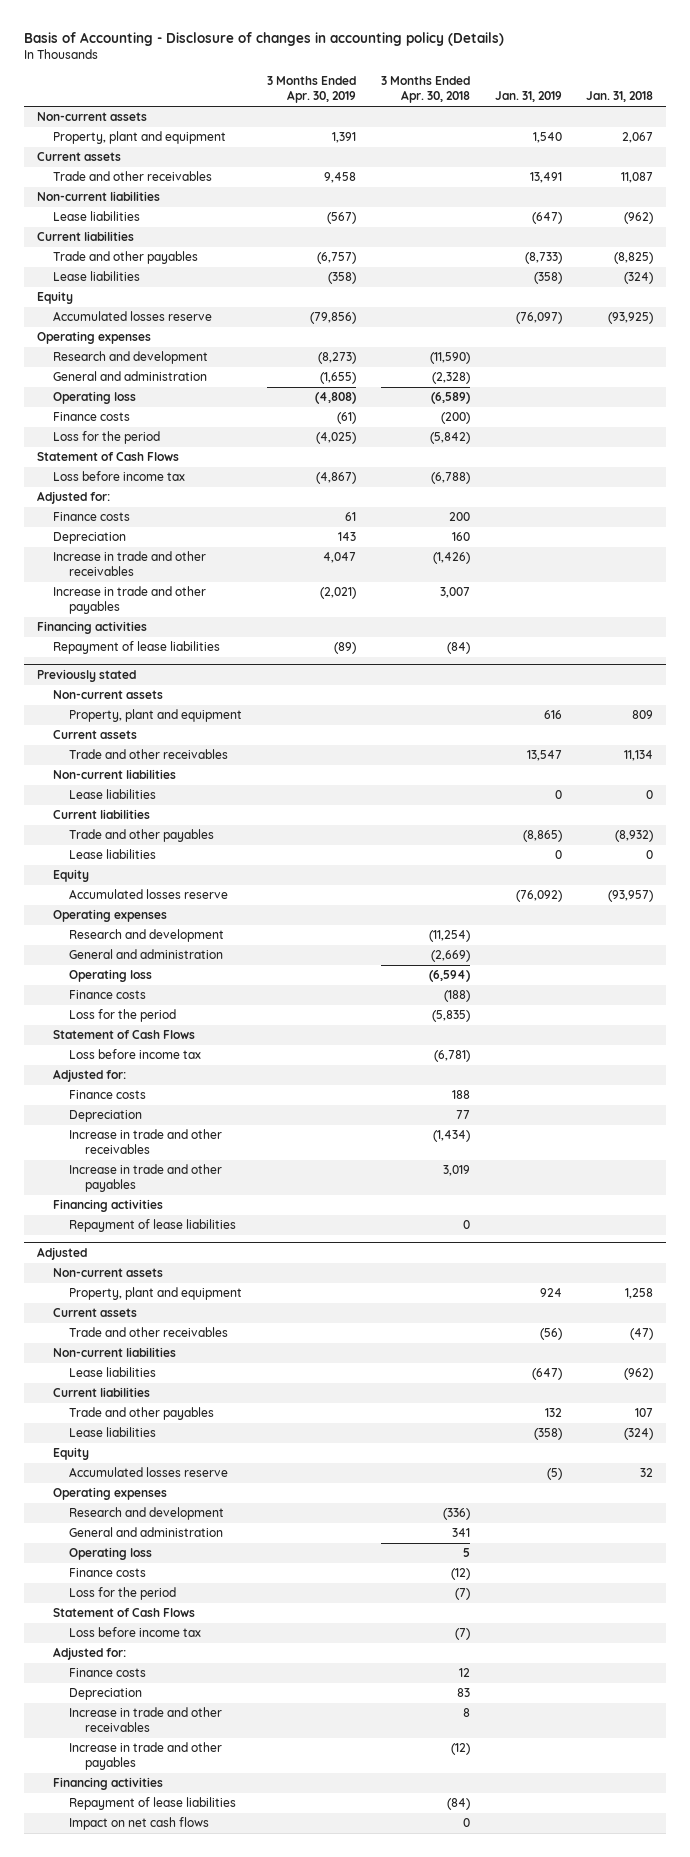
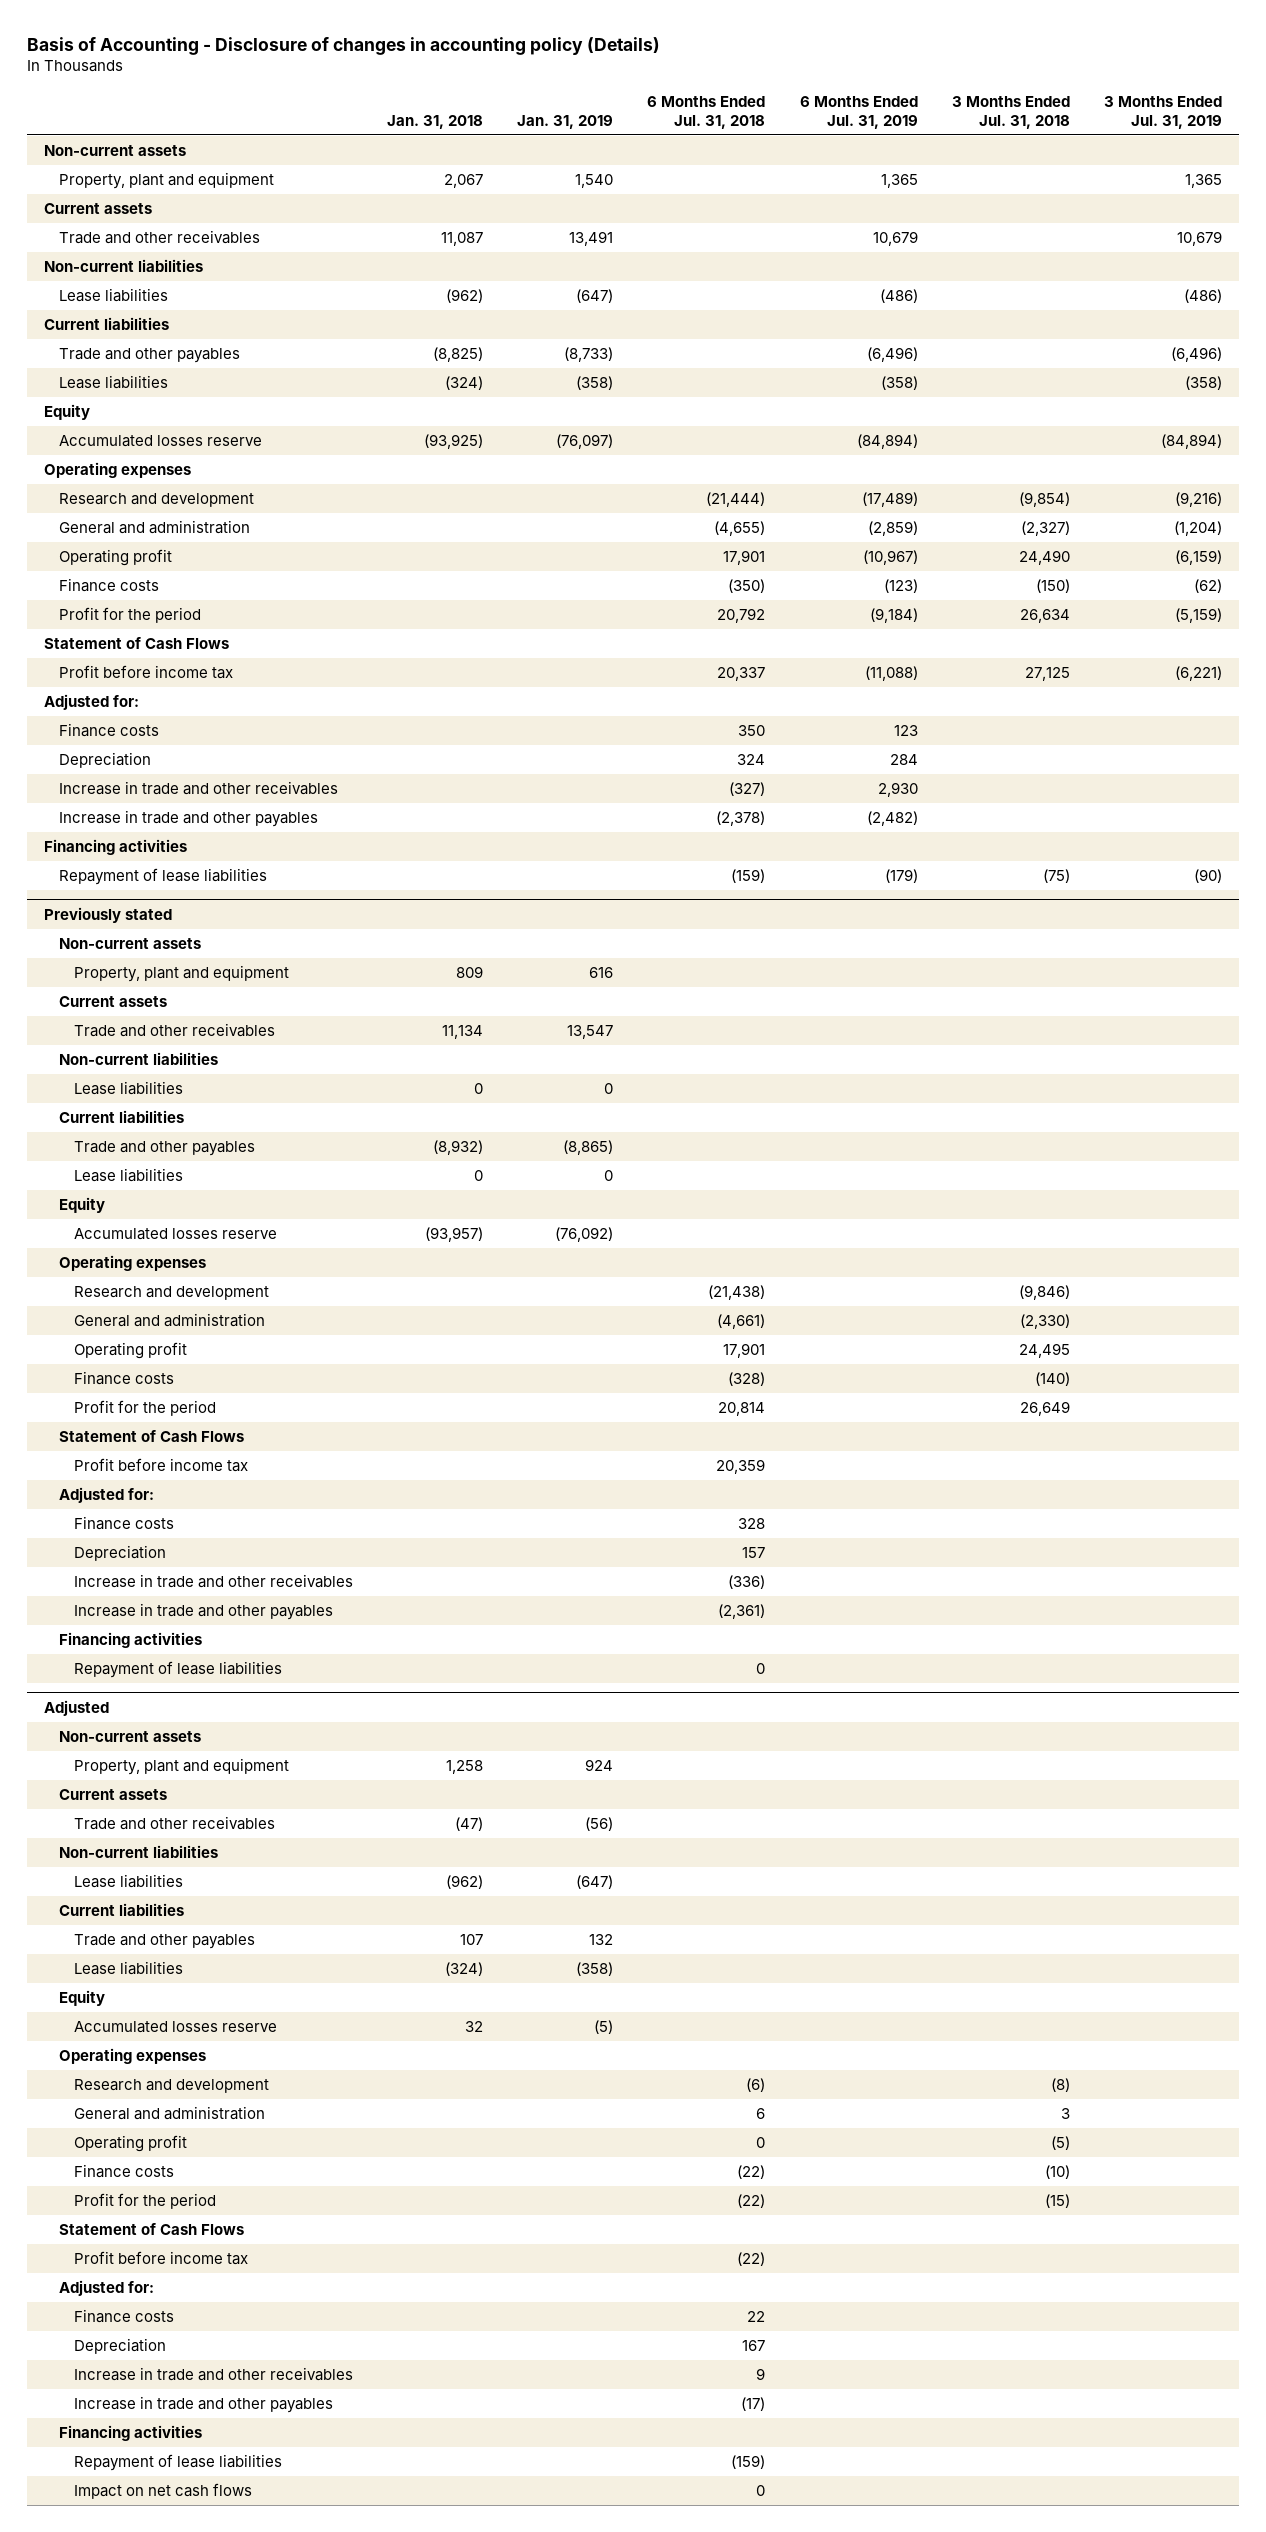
[266,76,356,104] 3 Months Ended Apr. 30, 2019 -> none
[380,76,470,104] 3 Months Ended Apr. 30, 2018 -> none
none -> [647,95,766,129] 6 Months Ended Jul. 31, 2018
none -> [799,95,918,129] 6 Months Ended Jul. 31, 2019
none -> [951,95,1070,129] 3 Months Ended Jul. 31, 2018
none -> [1103,95,1222,129] 3 Months Ended Jul. 31, 2019
[52,391,136,405] Operating loss -> [59,549,173,567] Operating profit
[52,431,160,445] Loss for the period -> [59,607,202,624] Profit for the period
[52,471,185,482] Loss before income tax -> [59,665,234,680] Profit before income tax
[69,969,153,983] Operating loss -> [74,1342,188,1360] Operating profit
[69,1009,177,1023] Loss for the period -> [74,1400,217,1417] Profit for the period
[69,1049,202,1060] Loss before income tax -> [74,1458,249,1473] Profit before income tax
[69,1547,153,1561] Operating loss -> [74,2135,188,2153] Operating profit
[69,1587,177,1601] Loss for the period -> [74,2193,217,2210] Profit for the period
[69,1627,202,1638] Loss before income tax -> [74,2251,249,2266] Profit before income tax

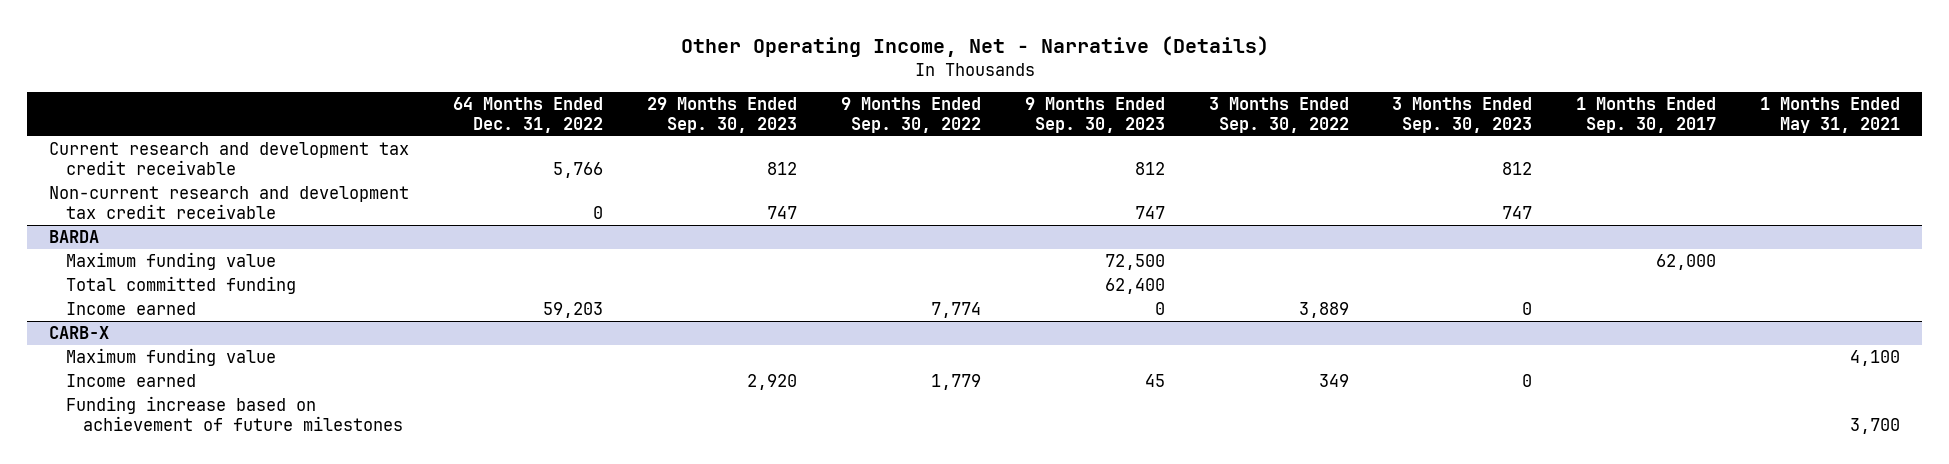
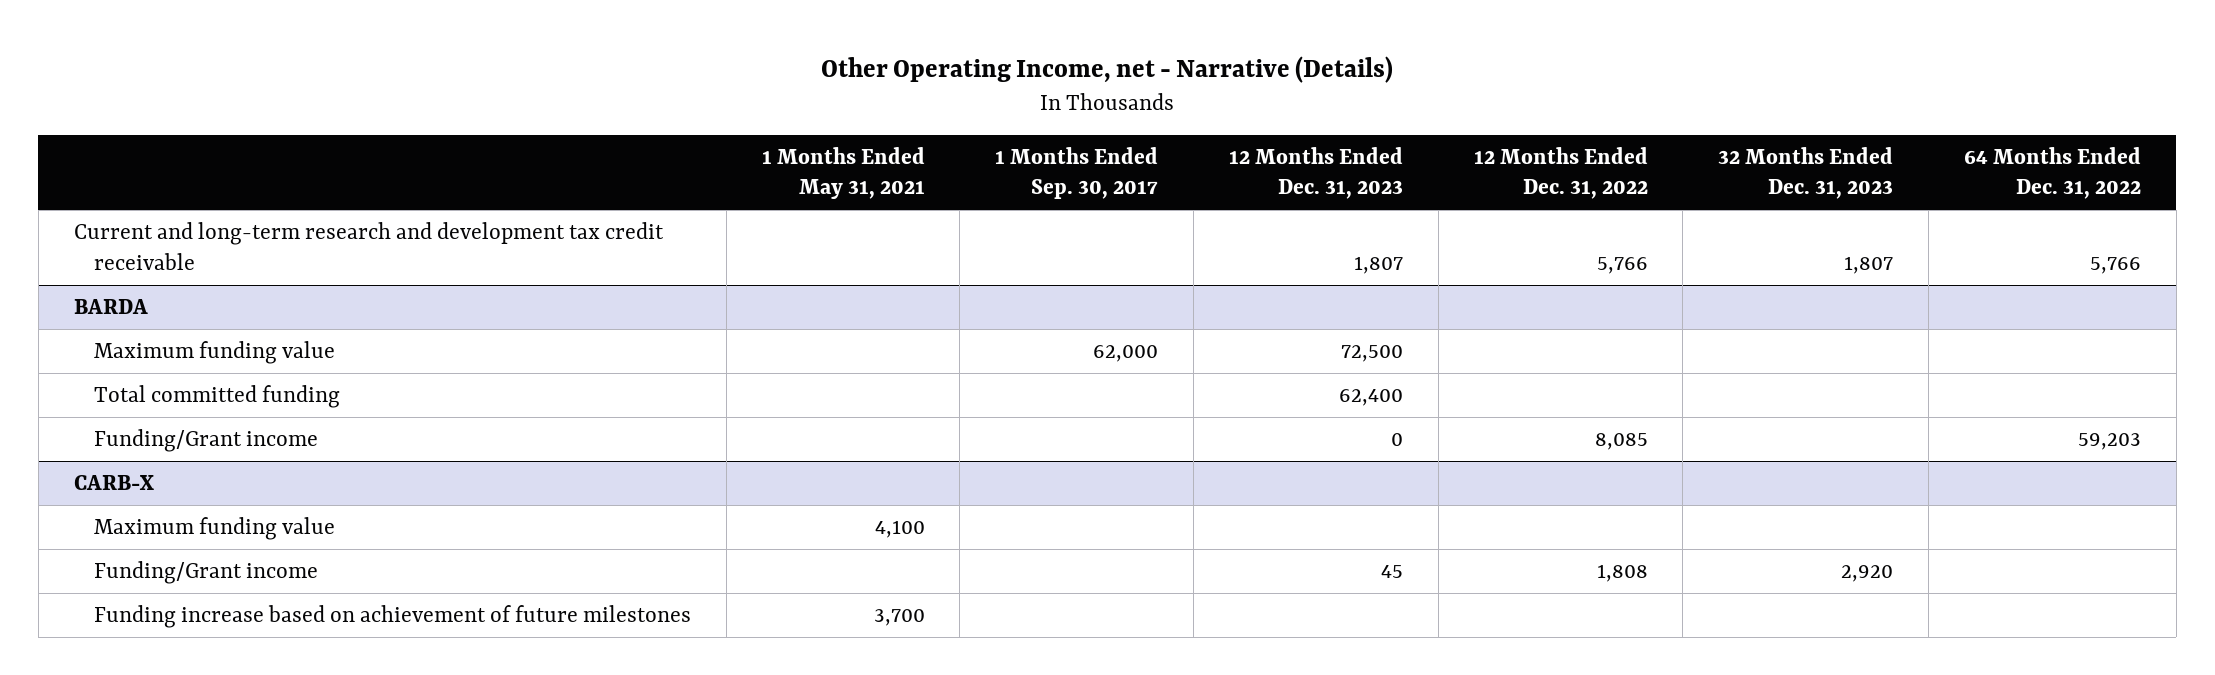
[680,35,1269,57] Other Operating Income, Net - Narrative (Details) -> [821,55,1394,83] Other Operating Income, net - Narrative (Details)
[646,97,797,134] 29 Months Ended Sep. 30, 2023 -> none
[840,97,981,134] 9 Months Ended Sep. 30, 2022 -> none
[1024,97,1165,134] 9 Months Ended Sep. 30, 2023 -> none
[1208,97,1349,134] 3 Months Ended Sep. 30, 2022 -> none
[1392,97,1533,134] 3 Months Ended Sep. 30, 2023 -> none
none -> [1228,146,1403,200] 12 Months Ended Dec. 31, 2023
none -> [1473,146,1648,200] 12 Months Ended Dec. 31, 2022
none -> [1718,146,1894,200] 32 Months Ended Dec. 31, 2023
[48,186,409,219] Non-current research and development tax credit receivable -> none
[48,142,409,175] Current research and development tax credit receivable -> [73,221,664,270] Current and long-term research and development tax credit receivable
[66,302,197,316] Income earned -> [93,428,318,452] Funding/Grant income
[66,374,197,388] Income earned -> [93,560,318,584] Funding/Grant income

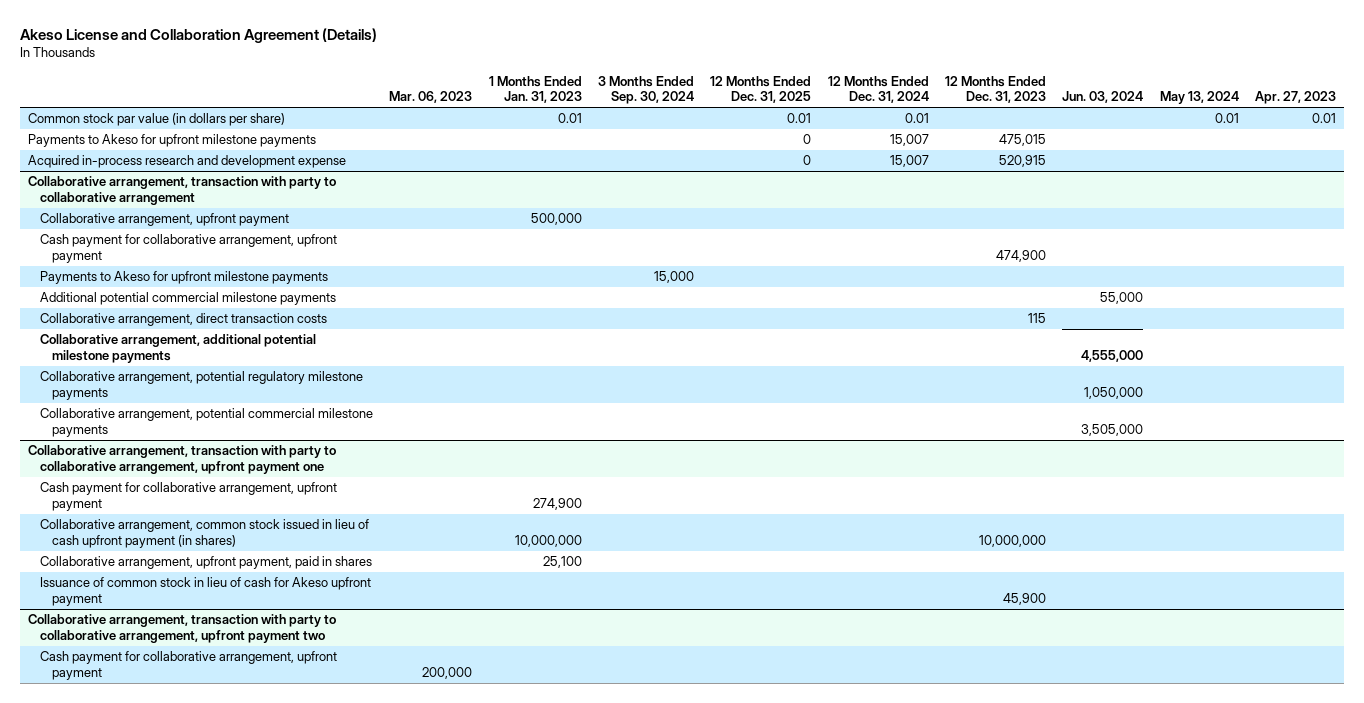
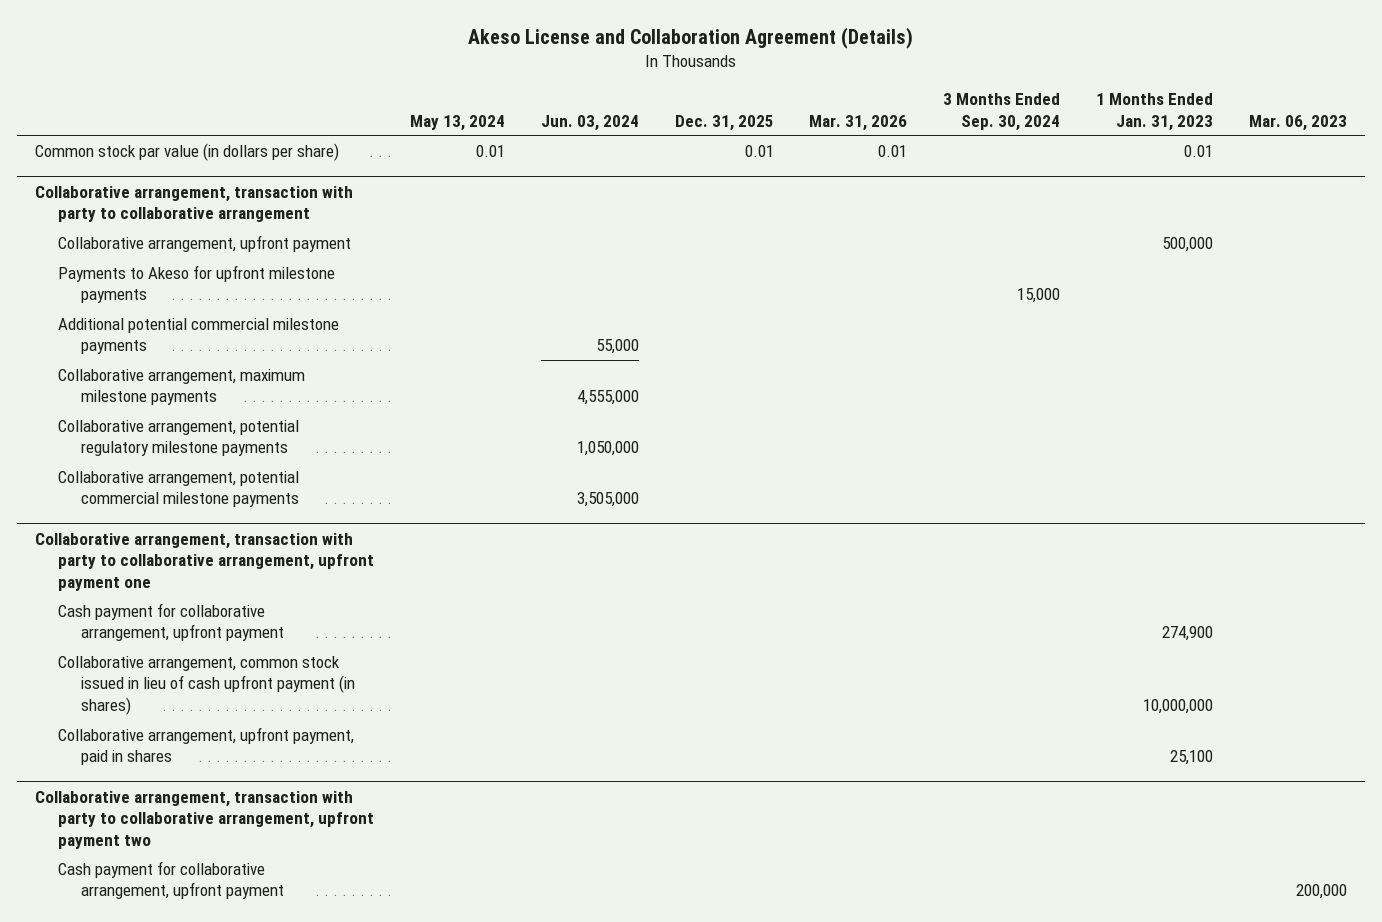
[710,75,812,104] 12 Months Ended Dec. 31, 2025 -> none
[827,75,929,104] 12 Months Ended Dec. 31, 2024 -> none
[944,75,1046,104] 12 Months Ended Dec. 31, 2023 -> none
[1254,91,1336,105] Apr. 27, 2023 -> none
none -> [674,114,774,131] Dec. 31, 2025
none -> [809,114,908,131] Mar. 31, 2026
[27,134,316,148] Payments to Akeso for upfront milestone payments -> none
[27,155,346,169] Acquired in-process research and development expense -> none
[39,234,337,263] Cash payment for collaborative arrangement, upfront payment -> none
[39,313,327,327] Collaborative arrangement, direct transaction costs -> none
[39,334,316,363] Collaborative arrangement, additional potential milestone payments -> [58,368,306,406] Collaborative arrangement, maximum milestone payments
[39,577,371,606] Issuance of common stock in lieu of cash for Akeso upfront payment -> none

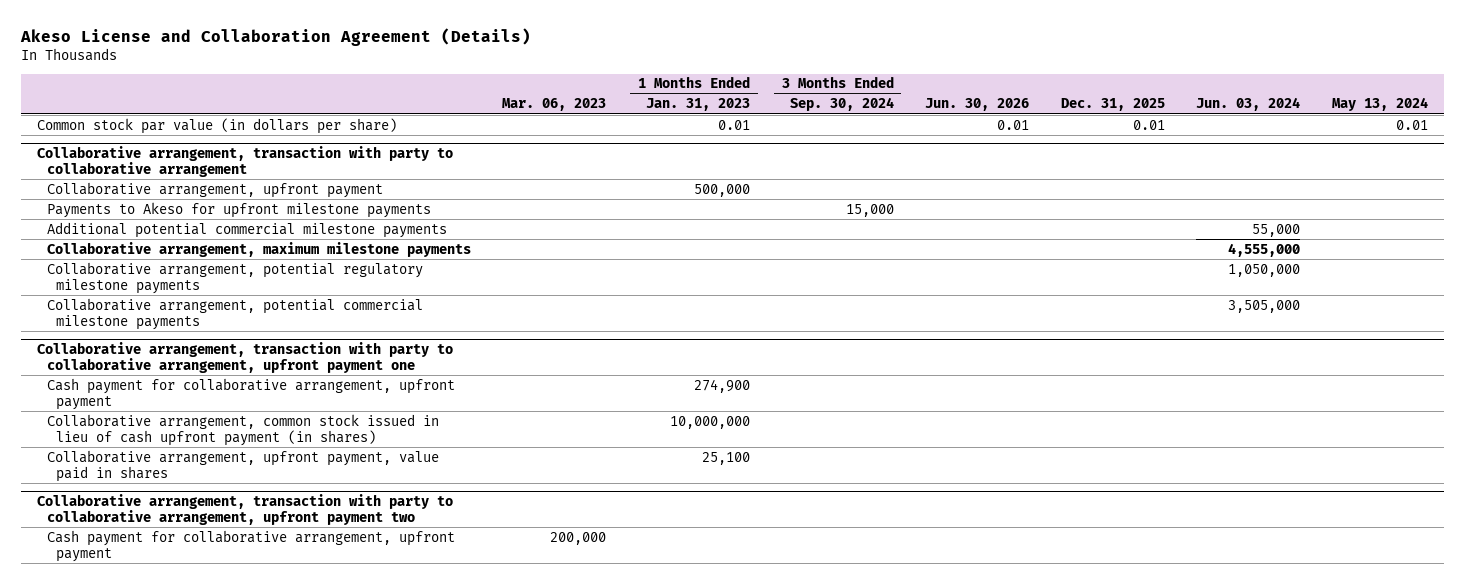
[809,114,908,131] Mar. 31, 2026 -> none
none -> [925,98,1030,112] Jun. 30, 2026
[58,726,355,766] Collaborative arrangement, upfront payment, paid in shares -> [46,449,439,482] Collaborative arrangement, upfront payment, value paid in shares

